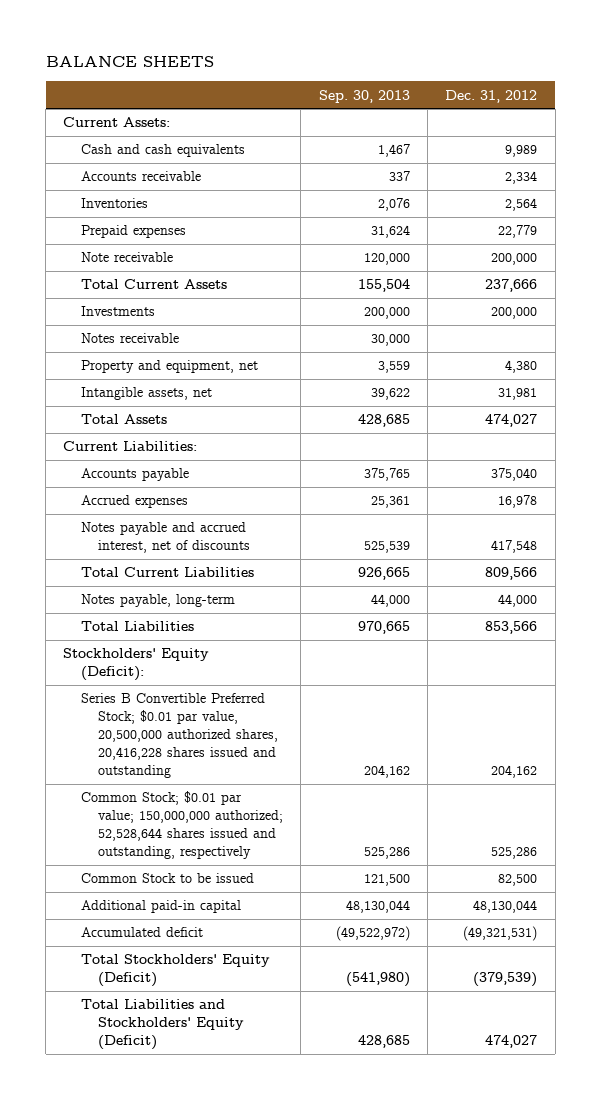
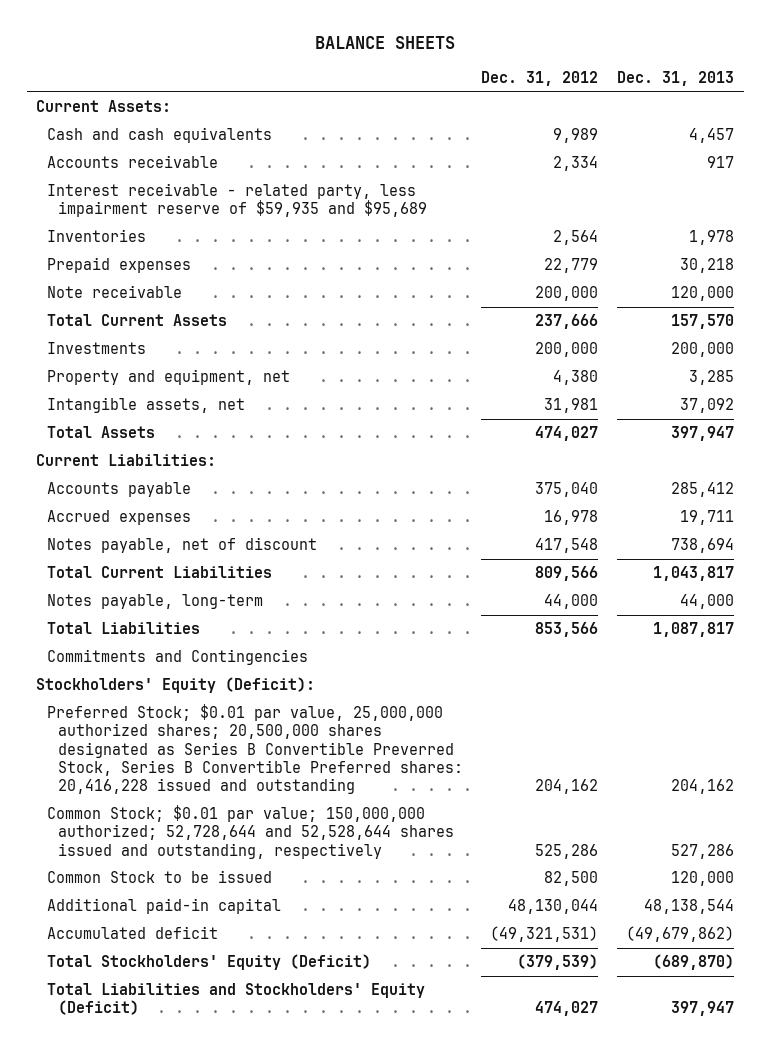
[318,89,410,103] Sep. 30, 2013 -> none
none -> [617,71,735,87] Dec. 31, 2013
none -> [47,183,427,218] Interest receivable - related party, less impairment reserve of $59,935 and $95,689
[80,333,179,344] Notes receivable -> none
[80,522,251,554] Notes payable and accrued interest, net of discounts -> [47,537,318,554] Notes payable, net of discount
none -> [47,649,309,666] Commitments and Contingencies
[80,693,279,779] Series B Convertible Preferred Stock; $0.01 par value, 20,500,000 authorized shares, 20,416,228 shares issued and outstanding -> [47,704,463,795] Preferred Stock; $0.01 par value, 25,000,000 authorized shares; 20,500,000 shares designated as Series B Convertible Preverred Stock, Series B Convertible Preferred shares: 20,416,228 issued and outstanding
[80,791,284,860] Common Stock; $0.01 par value; 150,000,000 authorized; 52,528,644 shares issued and outstanding, respectively -> [47,805,454,859] Common Stock; $0.01 par value; 150,000,000 authorized; 52,728,644 and 52,528,644 shares issued and outstanding, respectively

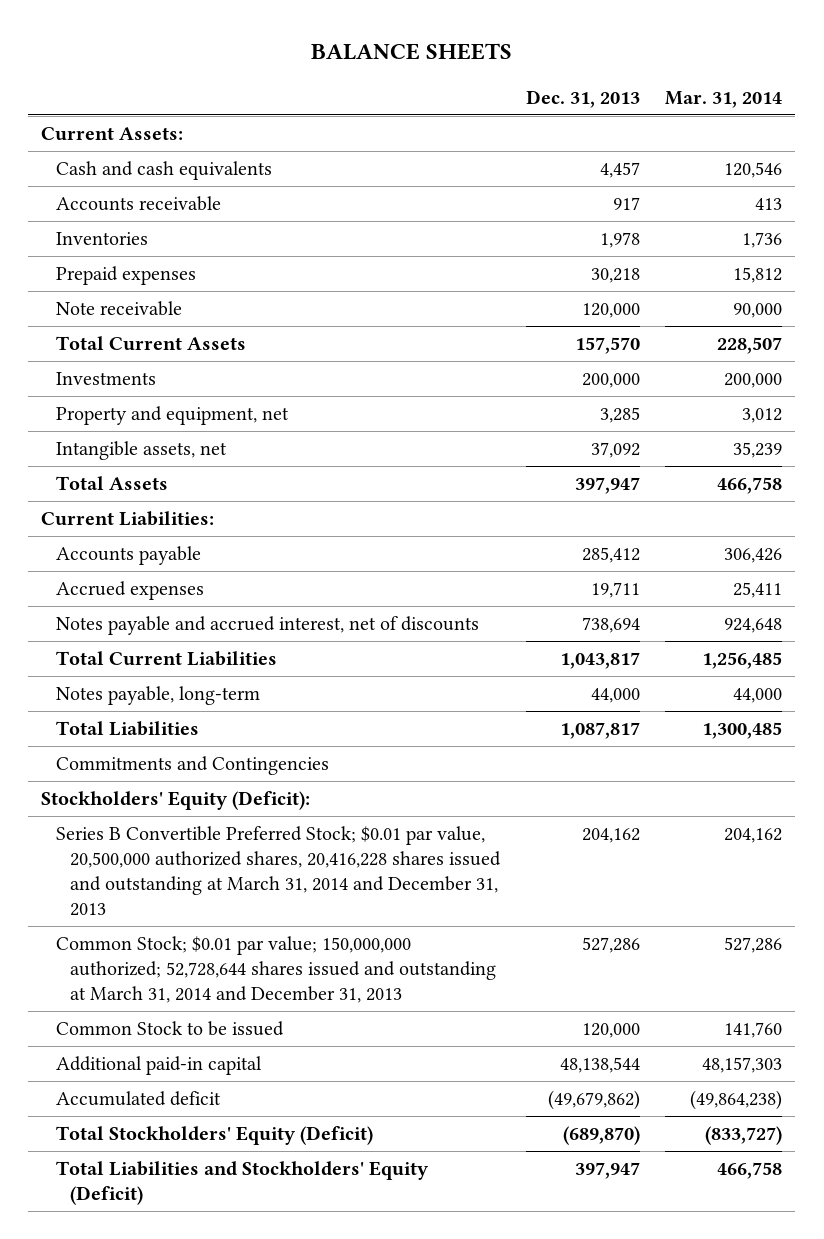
[481,71,599,87] Dec. 31, 2012 -> none
none -> [665,90,783,108] Mar. 31, 2014
[47,183,427,218] Interest receivable - related party, less impairment reserve of $59,935 and $95,689 -> none
[47,537,318,554] Notes payable, net of discount -> [55,616,479,636] Notes payable and accrued interest, net of discounts
[47,704,463,795] Preferred Stock; $0.01 par value, 25,000,000 authorized shares; 20,500,000 shares designated as Series B Convertible Preverred Stock, Series B Convertible Preferred shares: 20,416,228 issued and outstanding -> [55,826,501,916] Series B Convertible Preferred Stock; $0.01 par value, 20,500,000 authorized shares, 20,416,228 shares issued and outstanding at March 31, 2014 and December 31, 2013
[47,805,454,859] Common Stock; $0.01 par value; 150,000,000 authorized; 52,728,644 and 52,528,644 shares issued and outstanding, respectively -> [55,936,496,1003] Common Stock; $0.01 par value; 150,000,000 authorized; 52,728,644 shares issued and outstanding at March 31, 2014 and December 31, 2013

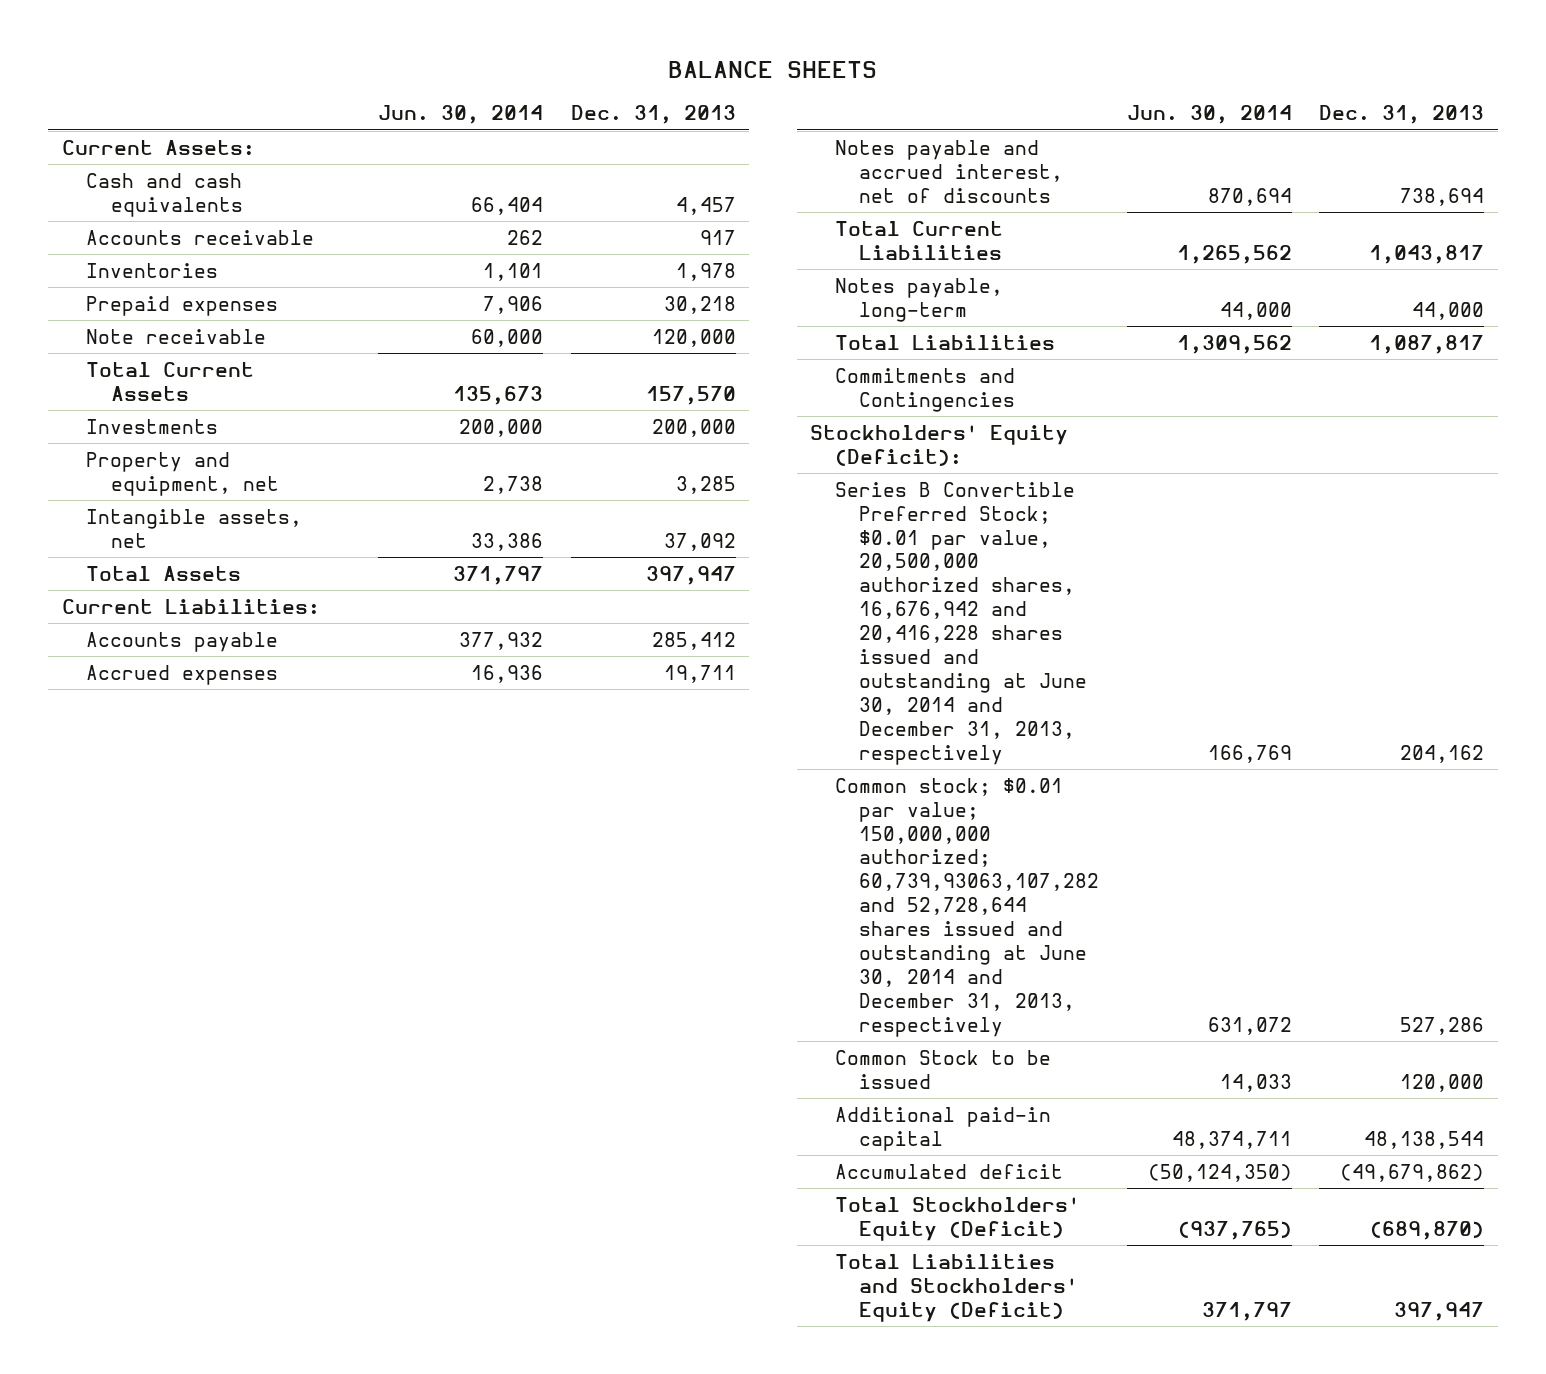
[665,90,783,108] Mar. 31, 2014 -> none
none -> [378,105,544,125] Jun. 30, 2014
[55,826,501,916] Series B Convertible Preferred Stock; $0.01 par value, 20,500,000 authorized shares, 20,416,228 shares issued and outstanding at March 31, 2014 and December 31, 2013 -> [834,481,1088,765] Series B Convertible Preferred Stock; $0.01 par value, 20,500,000 authorized shares, 16,676,942 and 20,416,228 shares issued and outstanding at June 30, 2014 and December 31, 2013, respectively
[55,936,496,1003] Common Stock; $0.01 par value; 150,000,000 authorized; 52,728,644 shares issued and outstanding at March 31, 2014 and December 31, 2013 -> [834,777,1100,1037] Common stock; $0.01 par value; 150,000,000 authorized; 60,739,93063,107,282 and 52,728,644 shares issued and outstanding at June 30, 2014 and December 31, 2013, respectively

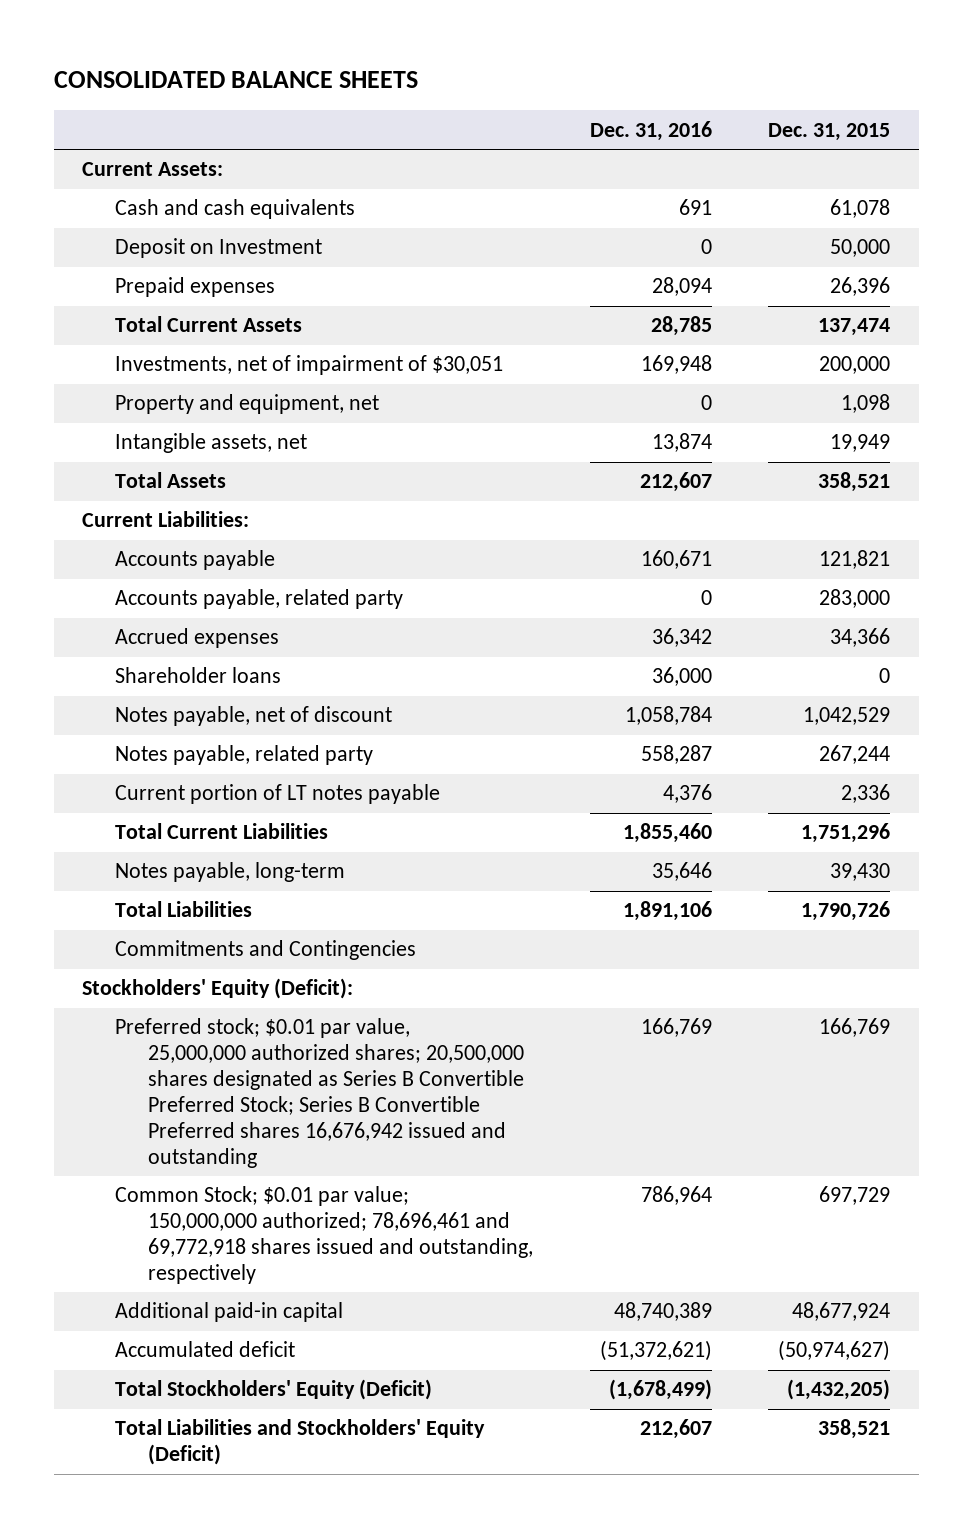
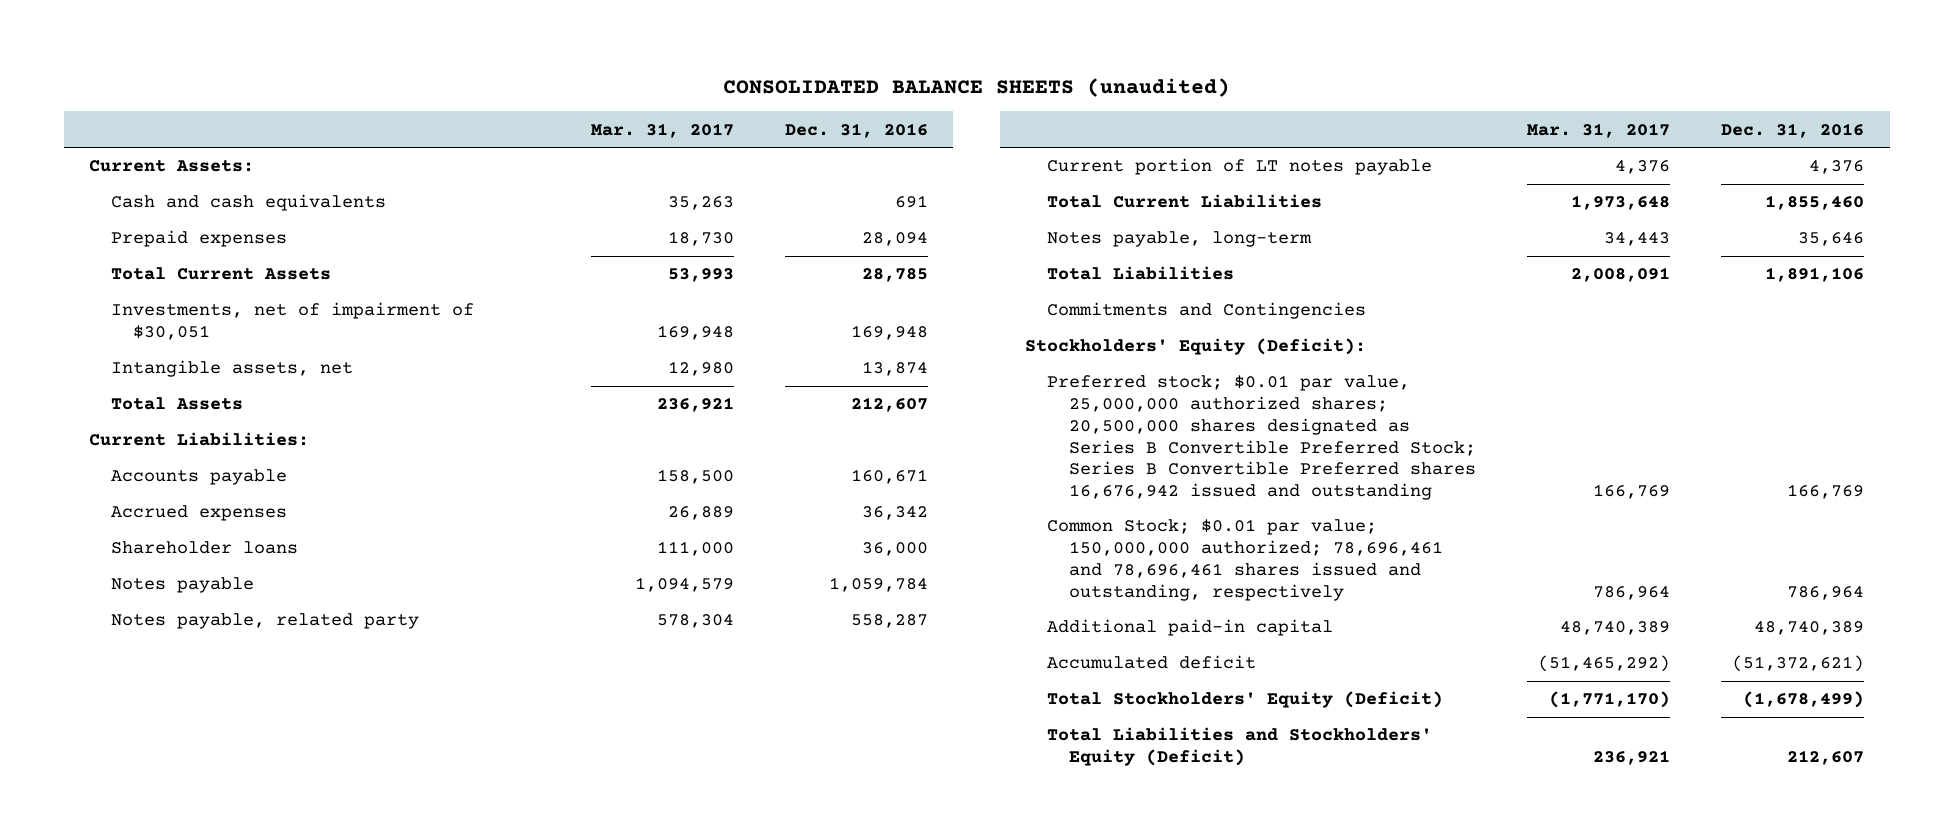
[53,71,418,89] CONSOLIDATED BALANCE SHEETS -> [722,77,1230,97] CONSOLIDATED BALANCE SHEETS (unaudited)
[768,122,891,141] Dec. 31, 2015 -> none
none -> [590,122,734,138] Mar. 31, 2017
[115,238,323,259] Deposit on Investment -> none
[115,394,380,415] Property and equipment, net -> none
[115,589,404,610] Accounts payable, related party -> none
[115,706,393,727] Notes payable, net of discount -> none
none -> [110,577,254,594] Notes payable
[115,1186,533,1285] Common Stock; $0.01 par value; 150,000,000 authorized; 78,696,461 and 69,772,918 shares issued and outstanding, respectively -> [1047,519,1443,601] Common Stock; $0.01 par value; 150,000,000 authorized; 78,696,461 and 78,696,461 shares issued and outstanding, respectively

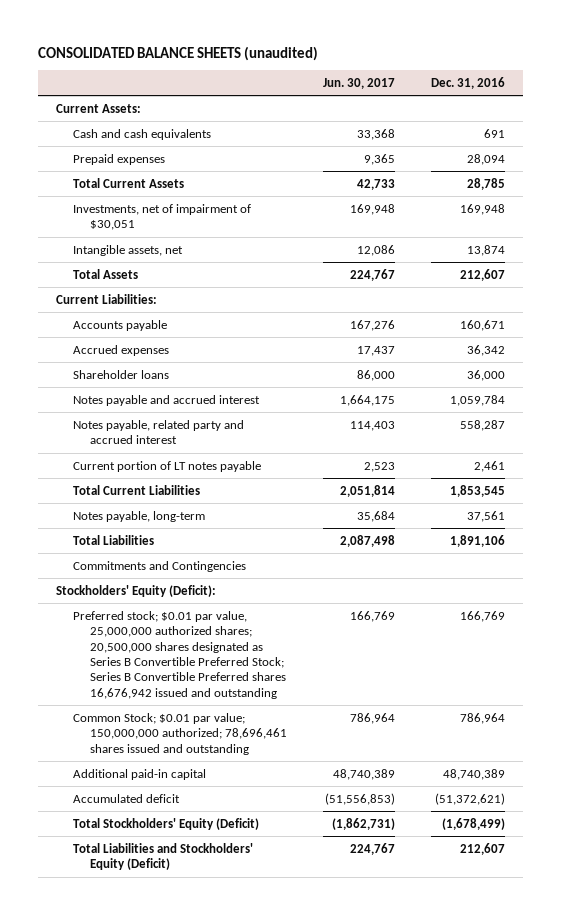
[590,122,734,138] Mar. 31, 2017 -> none
none -> [322,77,395,89] Jun. 30, 2017
[110,577,254,594] Notes payable -> [73,394,261,406] Notes payable and accrued interest
[110,613,419,630] Notes payable, related party -> [73,419,245,445] Notes payable, related party and accrued interest
[1809,160,1865,175] 4,376 -> [473,460,505,472] 2,461
[1765,195,1865,211] 1,855,460 -> [449,484,505,497] 1,853,545
[1798,232,1865,247] 35,646 -> [466,510,505,522] 37,561
[1047,519,1443,601] Common Stock; $0.01 par value; 150,000,000 authorized; 78,696,461 and 78,696,461 shares issued and outstanding, respectively -> [73,712,287,755] Common Stock; $0.01 par value; 150,000,000 authorized; 78,696,461 shares issued and outstanding

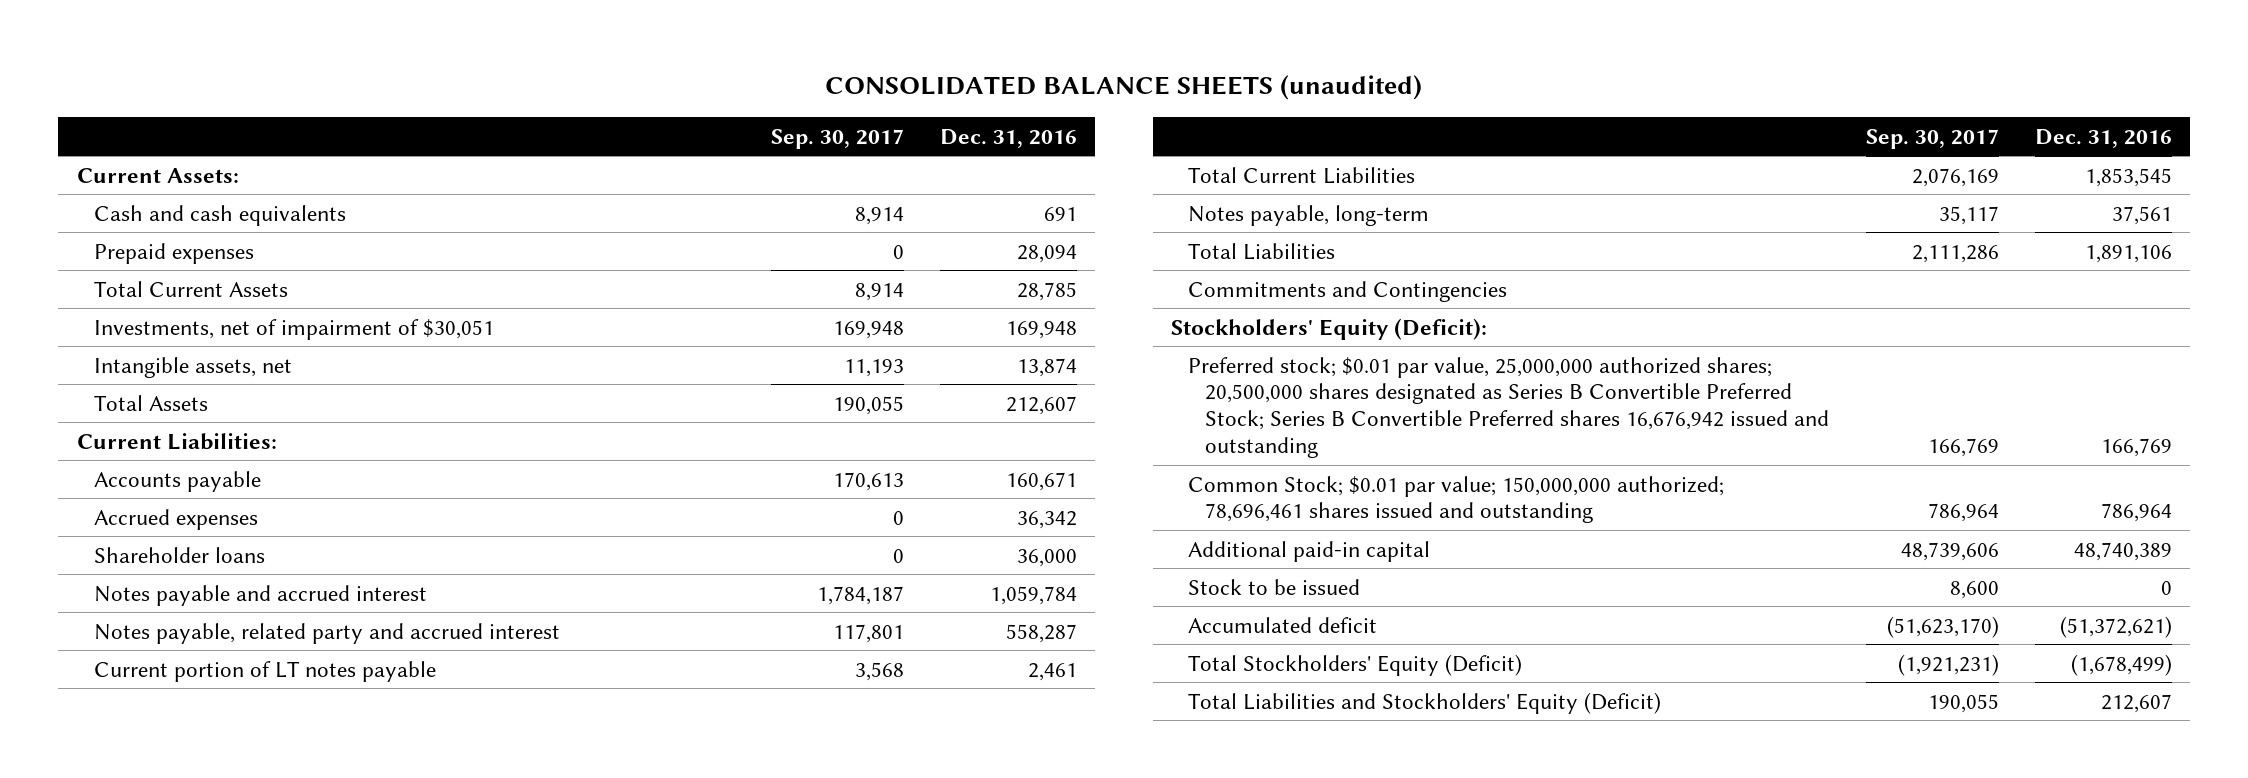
[322,77,395,89] Jun. 30, 2017 -> none
none -> [771,128,905,149] Sep. 30, 2017
none -> [1188,578,1361,595] Stock to be issued

